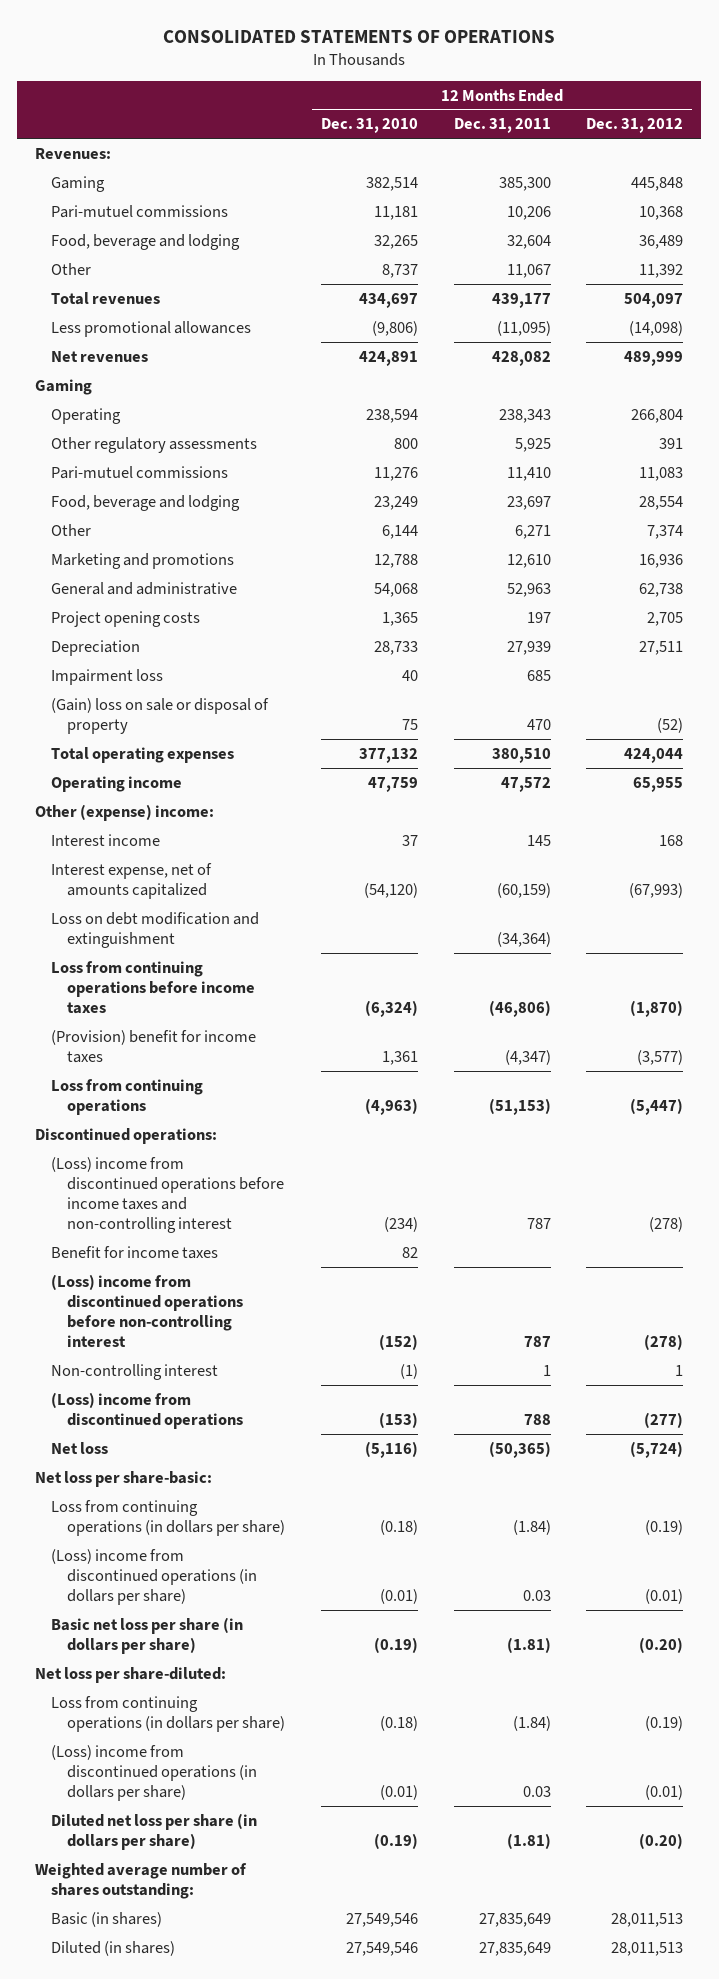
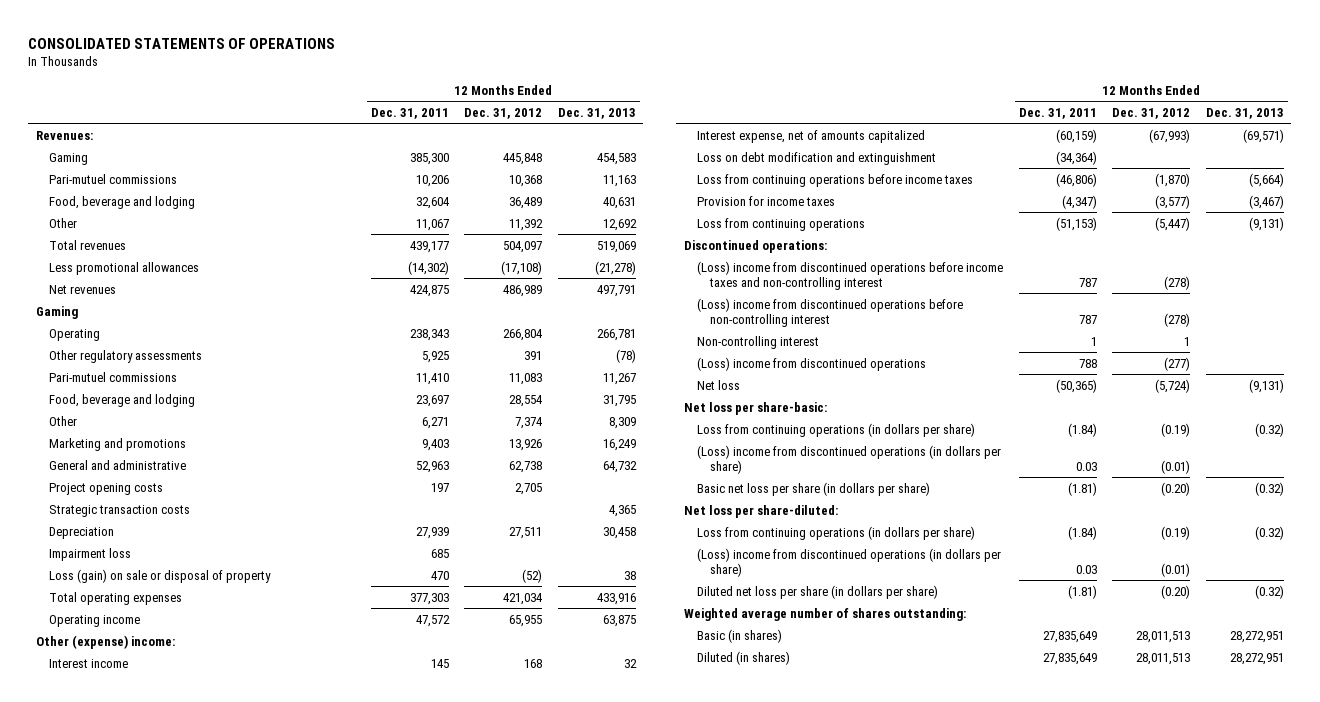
[320,118,418,134] Dec. 31, 2010 -> none
none -> [557,108,636,120] Dec. 31, 2013
[496,320,551,336] (11,095) -> [407,260,449,275] (14,302)
[629,320,684,336] (14,098) -> [501,260,543,275] (17,108)
[491,350,551,366] 428,082 -> [409,284,449,297] 424,875
[624,350,684,366] 489,999 -> [503,284,543,297] 486,989
[506,553,551,568] 12,610 -> [421,438,449,451] 9,403
[639,553,684,568] 16,936 -> [509,438,543,451] 13,926
none -> [49,504,191,517] Strategic transaction costs
[50,697,269,734] (Gain) loss on sale or disposal of property -> [49,568,272,583] Loss (gain) on sale or disposal of property
[491,747,551,763] 380,510 -> [409,592,449,605] 377,303
[624,747,684,763] 424,044 -> [503,592,544,605] 421,034
[50,1029,256,1063] (Provision) benefit for income taxes -> [697,195,836,206] Provision for income taxes
[50,1245,218,1259] Benefit for income taxes -> none

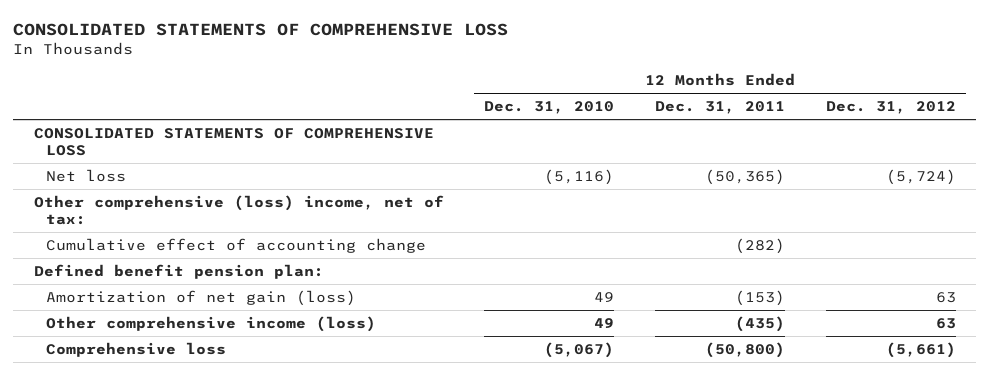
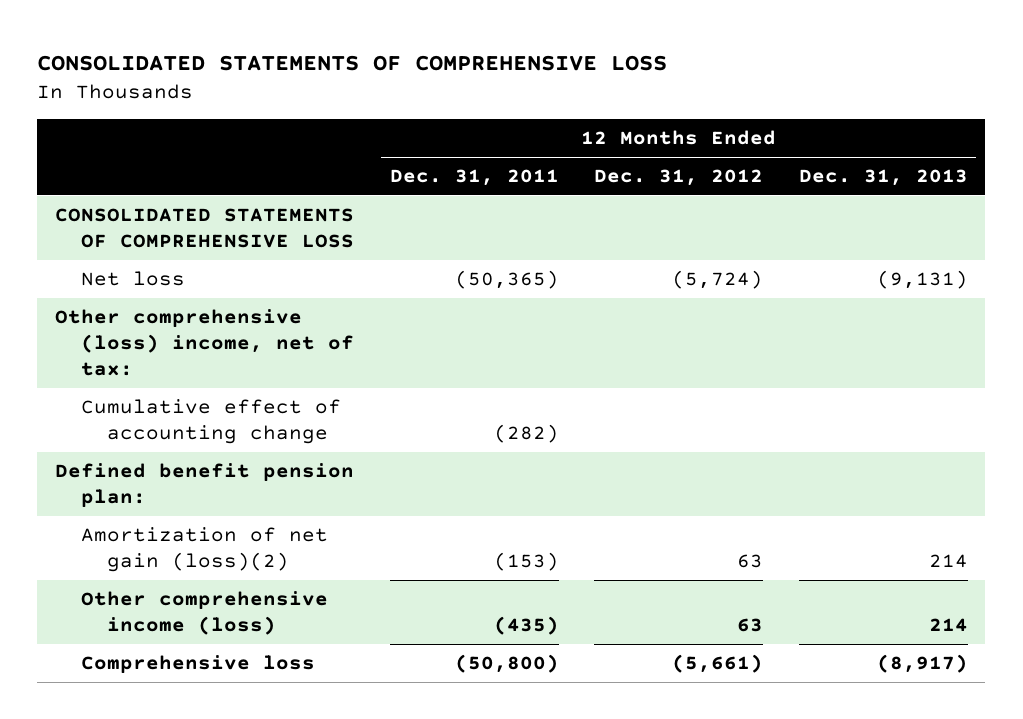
[484,101,615,115] Dec. 31, 2010 -> none
none -> [798,169,968,187] Dec. 31, 2013
[46,289,357,306] Amortization of net gain (loss) -> [80,527,328,573] Amortization of net gain (loss)(2)

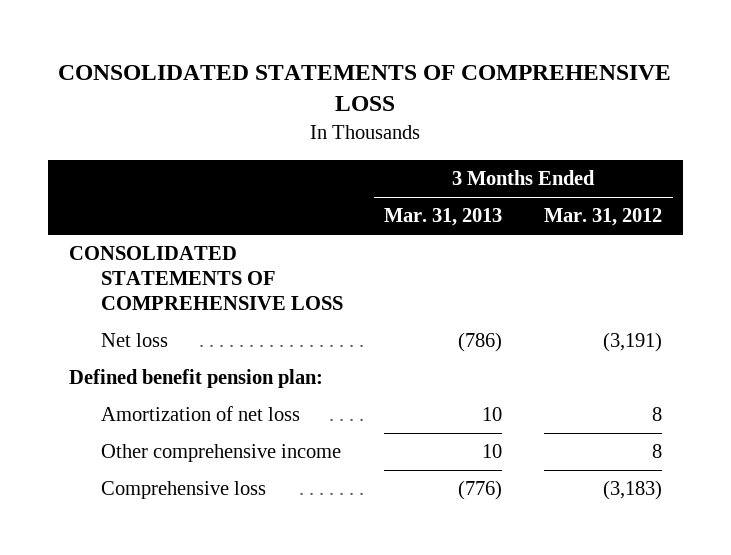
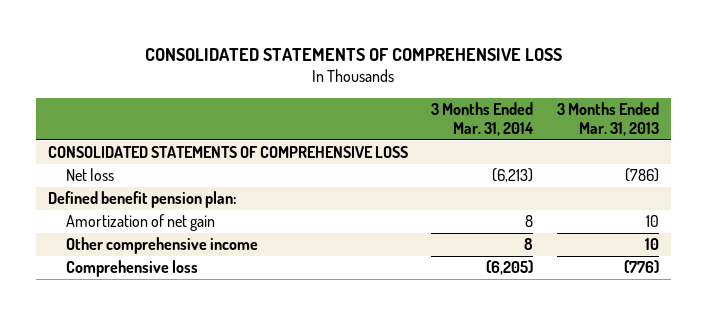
[544,208,663,227] Mar. 31, 2012 -> none
none -> [431,102,535,136] 3 Months Ended Mar. 31, 2014
[100,406,300,422] Amortization of net loss -> [66,214,216,232] Amortization of net gain

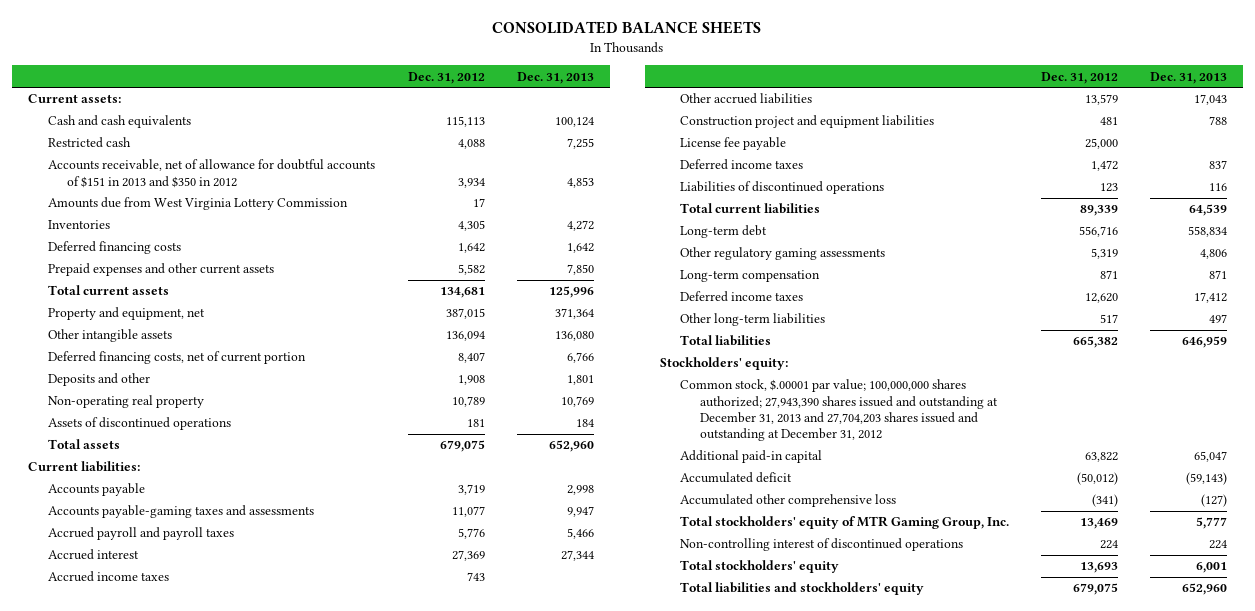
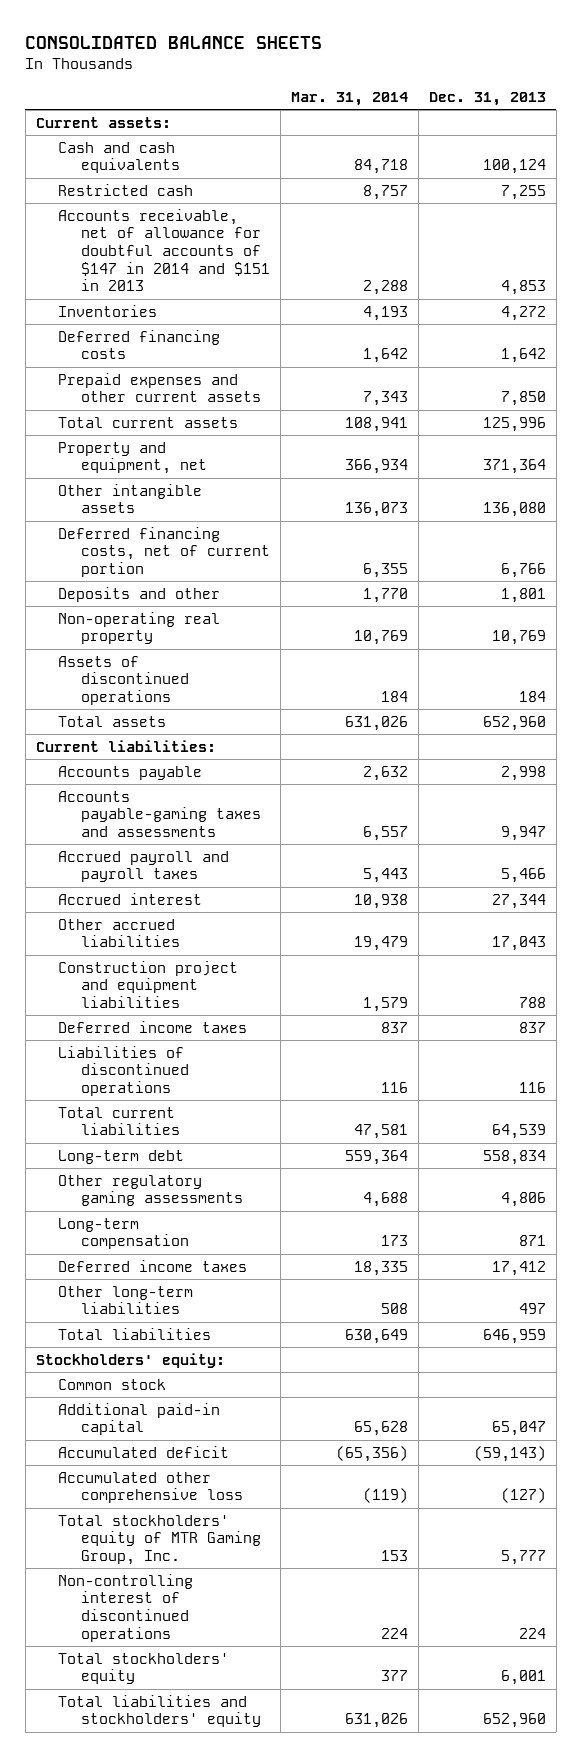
[408,71,486,84] Dec. 31, 2012 -> none
none -> [290,92,408,107] Mar. 31, 2014
[47,197,348,211] Amounts due from West Virginia Lottery Commission -> none
[47,159,375,188] Accounts receivable, net of allowance for doubtful accounts of $151 in 2013 and $350 in 2012 -> [58,208,270,292] Accounts receivable, net of allowance for doubtful accounts of $147 in 2014 and $151 in 2013
[47,571,169,583] Accrued income taxes -> none
[680,137,787,151] License fee payable -> none
[680,379,999,442] Common stock, $.00001 par value; 100,000,000 shares authorized; 27,943,390 shares issued and outstanding at December 31, 2013 and 27,704,203 shares issued and outstanding at December 31, 2012 -> [58,1378,167,1390] Common stock

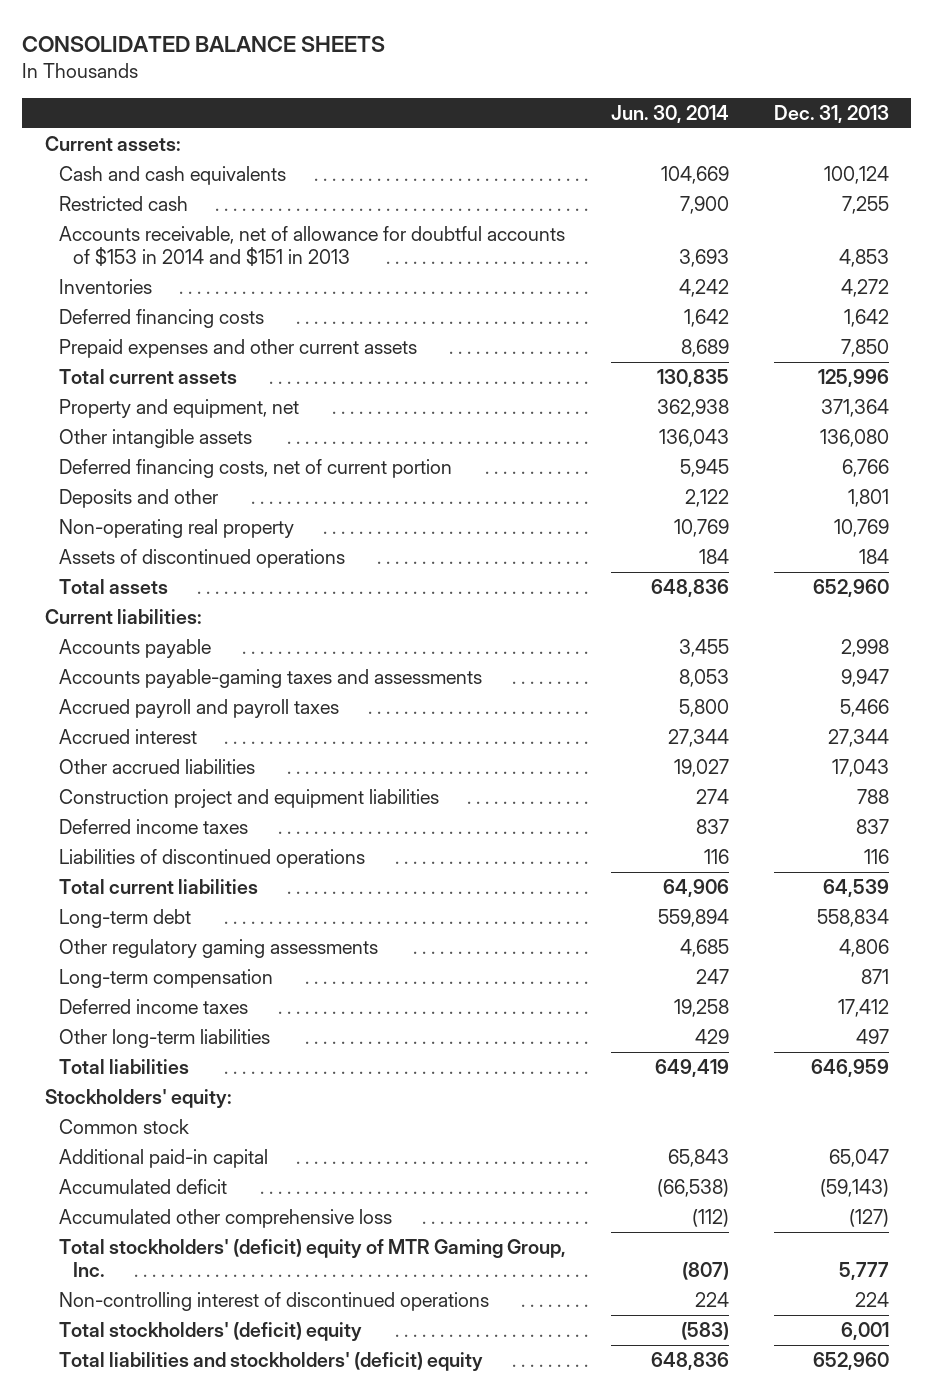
[290,92,408,107] Mar. 31, 2014 -> none
none -> [610,104,729,123] Jun. 30, 2014
[58,208,270,292] Accounts receivable, net of allowance for doubtful accounts of $147 in 2014 and $151 in 2013 -> [59,226,566,267] Accounts receivable, net of allowance for doubtful accounts of $153 in 2014 and $151 in 2013
[58,1514,261,1566] Total stockholders' equity of MTR Gaming Group, Inc. -> [59,1239,567,1278] Total stockholders' (deficit) equity of MTR Gaming Group, Inc.
[58,1652,230,1685] Total stockholders' equity -> [59,1322,363,1342] Total stockholders' (deficit) equity
[58,1694,261,1728] Total liabilities and stockholders' equity -> [59,1352,484,1372] Total liabilities and stockholders' (deficit) equity

